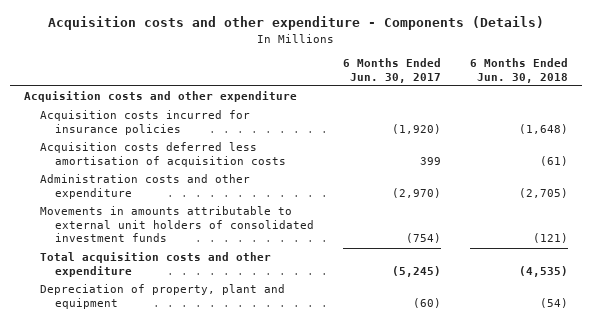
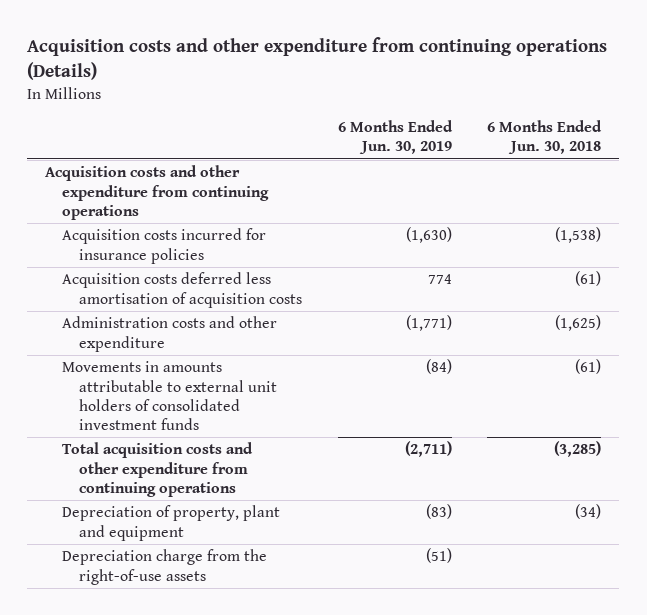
[47,16,544,31] Acquisition costs and other expenditure - Components (Details) -> [27,37,608,81] Acquisition costs and other expenditure from continuing operations (Details)
[342,58,441,83] 6 Months Ended Jun. 30, 2017 -> none
none -> [337,120,453,155] 6 Months Ended Jun. 30, 2019
[24,91,298,103] Acquisition costs and other expenditure -> [45,165,270,220] Acquisition costs and other expenditure from continuing operations
[518,123,568,134] (1,648) -> [555,227,602,244] (1,538)
[518,187,568,198] (2,705) -> [555,315,602,332] (1,625)
[532,233,568,244] (121) -> [575,359,602,375] (61)
[39,252,271,277] Total acquisition costs and other expenditure -> [62,442,254,497] Total acquisition costs and other expenditure from continuing operations
[518,265,568,277] (4,535) -> [554,441,602,458] (3,285)
[539,297,568,308] (54) -> [575,504,602,520] (34)
none -> [62,549,268,585] Depreciation charge from the right-of-use assets

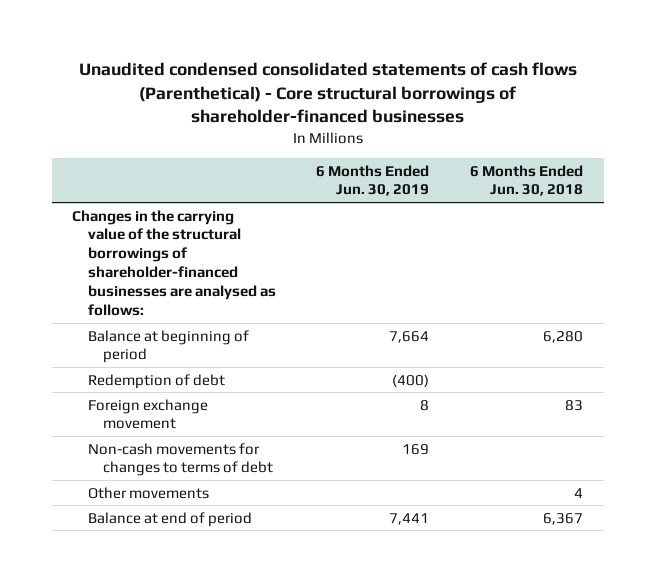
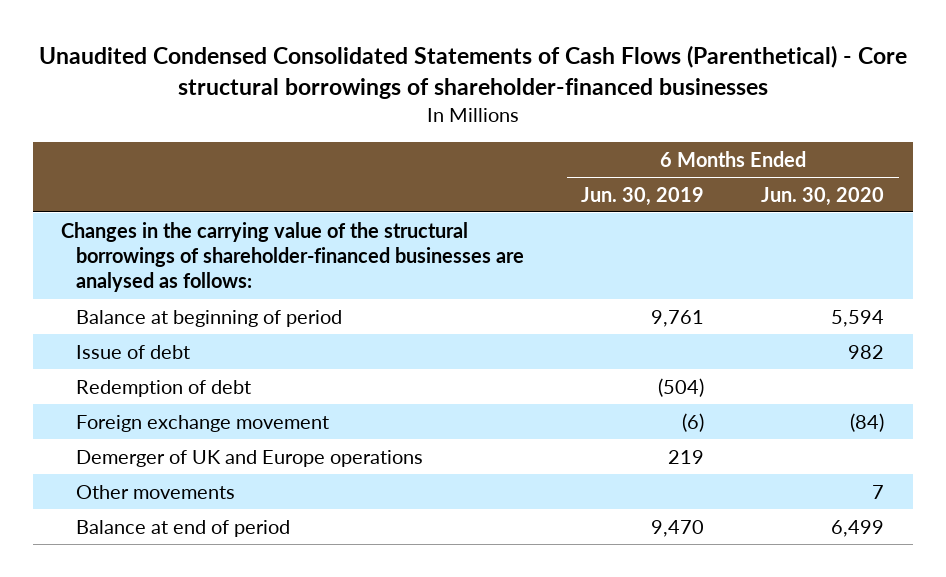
[78,62,577,124] Unaudited condensed consolidated statements of cash flows (Parenthetical) - Core structural borrowings of shareholder-financed businesses -> [38,44,907,100] Unaudited Condensed Consolidated Statements of Cash Flows (Parenthetical) - Core structural borrowings of shareholder-financed businesses
[470,164,584,197] 6 Months Ended Jun. 30, 2018 -> none
none -> [761,186,885,206] Jun. 30, 2020
[87,442,274,477] Non-cash movements for changes to terms of debt -> none
[389,330,430,343] 7,664 -> [651,309,705,327] 9,761
none -> [76,344,191,359] Issue of debt
[392,373,430,387] (400) -> [658,377,705,397] (504)
[420,399,430,411] 8 -> [682,412,705,432] (6)
none -> [76,449,424,467] Demerger of UK and Europe operations
[389,512,430,525] 7,441 -> [651,519,705,537] 9,470

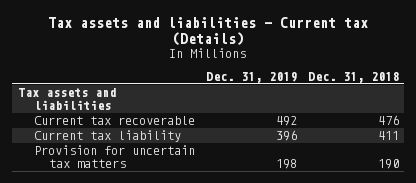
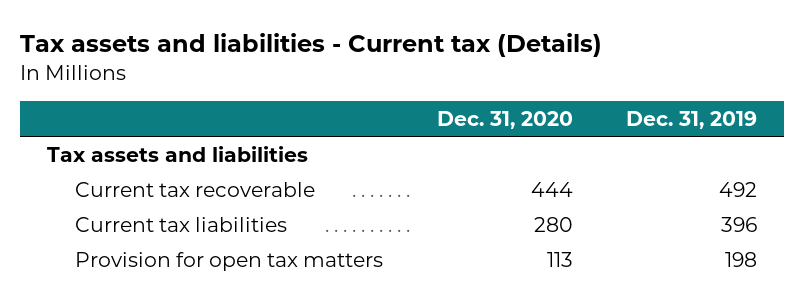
[307,71,399,83] Dec. 31, 2018 -> none
none -> [436,110,573,129] Dec. 31, 2020
[33,130,181,143] Current tax liability -> [74,216,287,232] Current tax liabilities
[33,145,195,168] Provision for uncertain tax matters -> [74,251,383,271] Provision for open tax matters

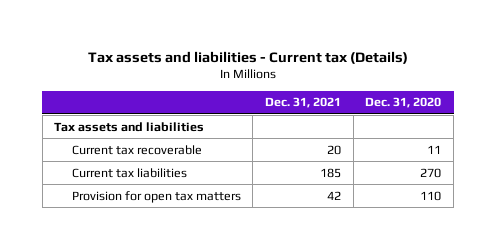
[626,110,758,129] Dec. 31, 2019 -> none
none -> [265,97,342,109] Dec. 31, 2021
[530,181,573,197] 444 -> [427,144,442,154] 11
[533,216,573,232] 280 -> [420,167,442,178] 270
[546,251,573,267] 113 -> [420,190,442,201] 110

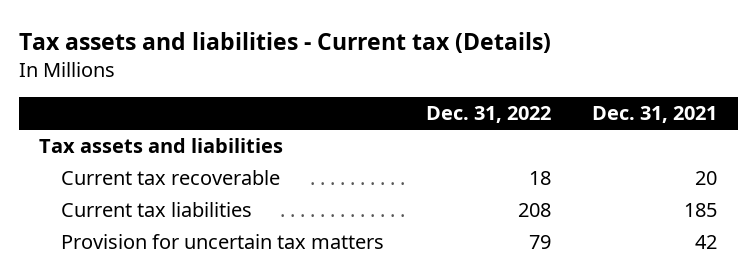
[365,97,442,109] Dec. 31, 2020 -> none
none -> [425,106,551,124] Dec. 31, 2022
[71,190,241,203] Provision for open tax matters -> [61,234,385,250] Provision for uncertain tax matters

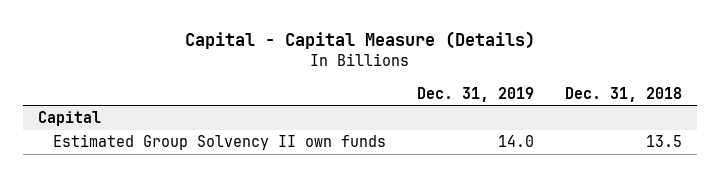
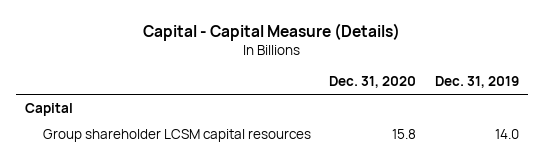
[564,86,682,102] Dec. 31, 2018 -> none
none -> [329,75,417,88] Dec. 31, 2020
[52,134,386,151] Estimated Group Solvency II own funds -> [42,128,311,142] Group shareholder LCSM capital resources

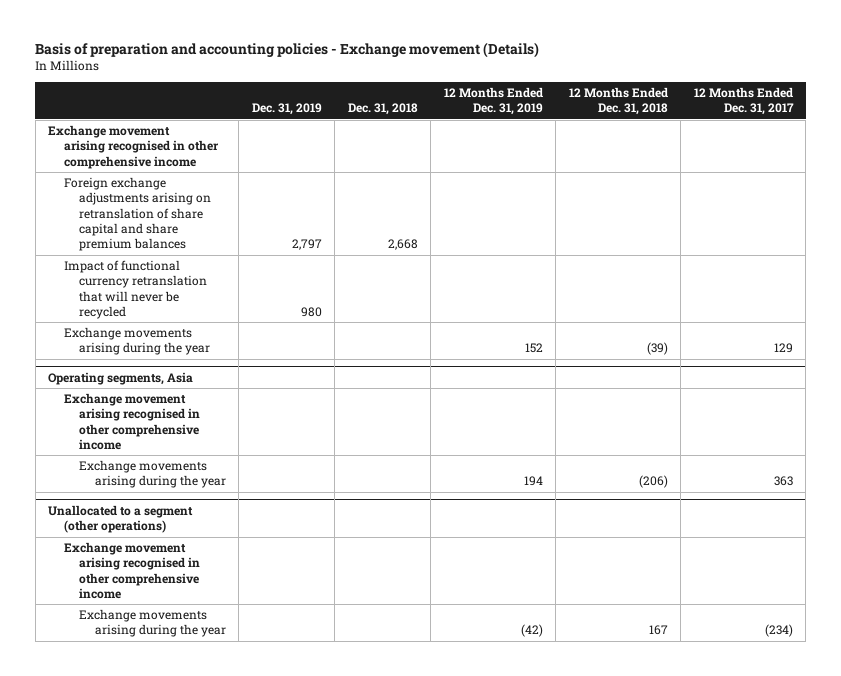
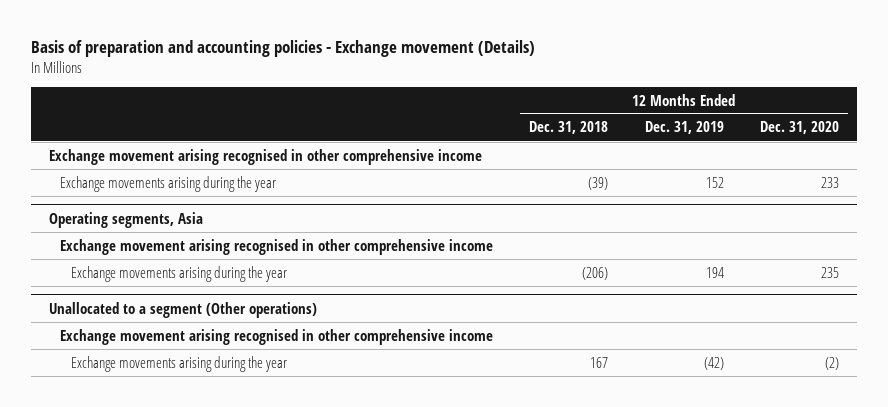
[251,103,322,116] Dec. 31, 2019 -> none
[347,103,418,116] Dec. 31, 2018 -> none
[693,87,794,116] 12 Months Ended Dec. 31, 2017 -> none
none -> [760,121,840,135] Dec. 31, 2020
[63,177,212,252] Foreign exchange adjustments arising on retranslation of share capital and share premium balances -> none
[63,260,208,319] Impact of functional currency retranslation that will never be recycled -> none
[48,504,194,533] Unallocated to a segment (other operations) -> [48,301,317,318] Unallocated to a segment (Other operations)

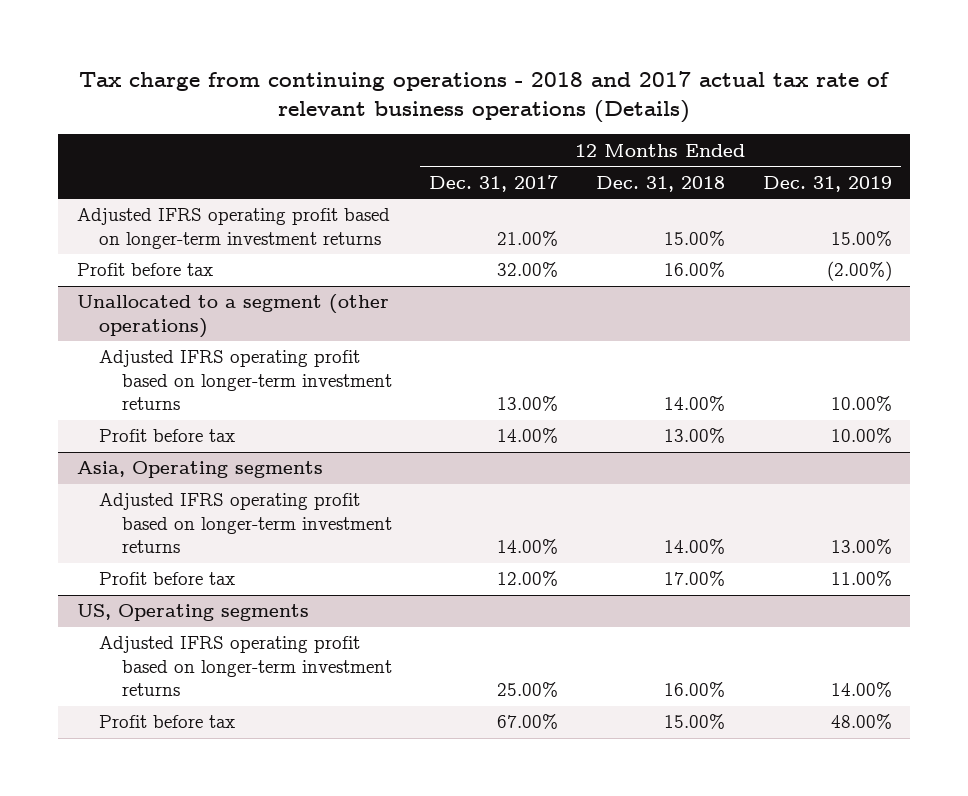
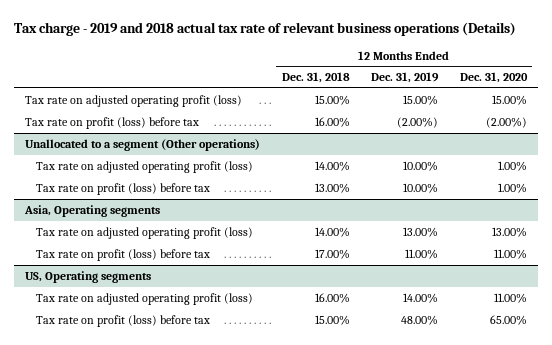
[79,70,890,123] Tax charge from continuing operations - 2018 and 2017 actual tax rate of relevant business operations (Details) -> [14,21,517,36] Tax charge - 2019 and 2018 actual tax rate of relevant business operations (Details)
[429,174,559,192] Dec. 31, 2017 -> none
none -> [459,72,528,84] Dec. 31, 2020
[76,208,390,249] Adjusted IFRS operating profit based on longer-term investment returns -> [25,94,243,107] Tax rate on adjusted operating profit (loss)
[76,263,213,277] Profit before tax -> [25,116,200,129] Tax rate on profit (loss) before tax
[76,294,389,338] Unallocated to a segment (other operations) -> [25,138,261,151] Unallocated to a segment (Other operations)
[99,350,392,410] Adjusted IFRS operating profit based on longer-term investment returns -> [36,160,254,173] Tax rate on adjusted operating profit (loss)
[99,429,236,443] Profit before tax -> [36,182,211,195] Tax rate on profit (loss) before tax
[99,493,392,553] Adjusted IFRS operating profit based on longer-term investment returns -> [36,226,254,239] Tax rate on adjusted operating profit (loss)
[99,572,236,586] Profit before tax -> [36,248,211,261] Tax rate on profit (loss) before tax
[99,636,392,696] Adjusted IFRS operating profit based on longer-term investment returns -> [36,292,254,305] Tax rate on adjusted operating profit (loss)
[99,715,236,729] Profit before tax -> [36,314,211,327] Tax rate on profit (loss) before tax

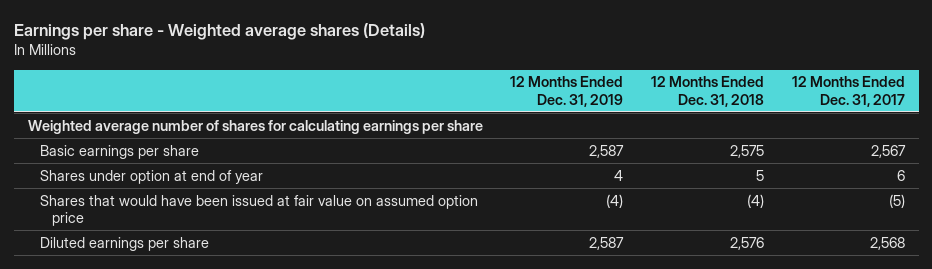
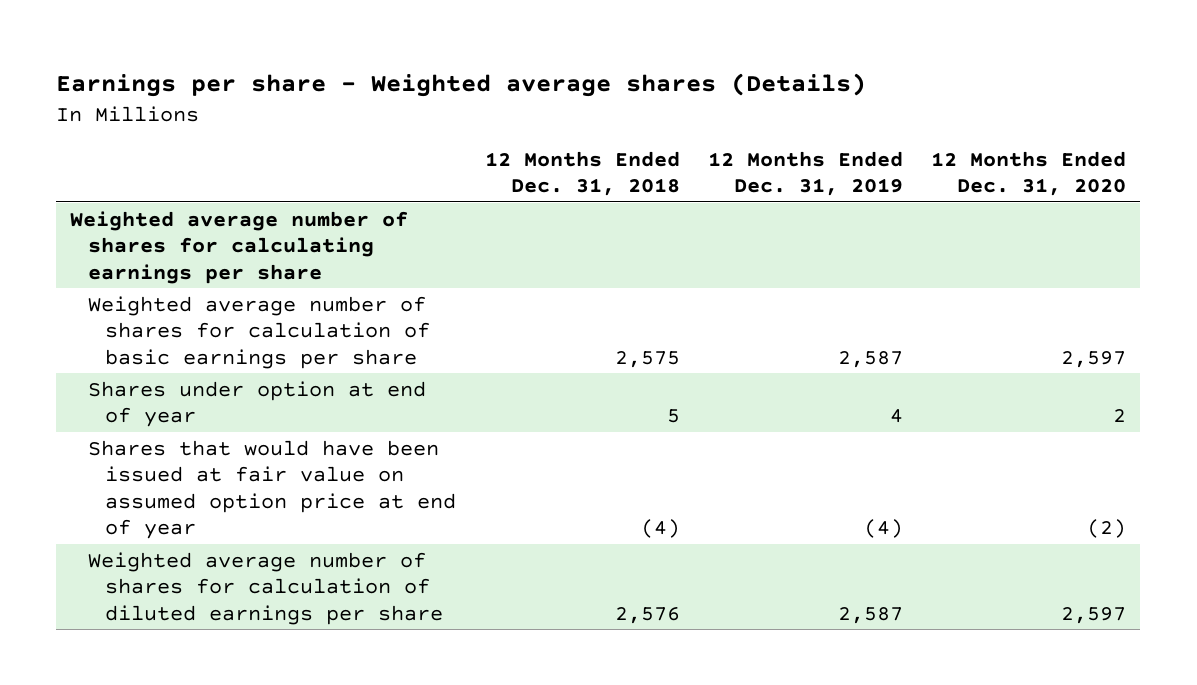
[791,76,905,107] 12 Months Ended Dec. 31, 2017 -> none
none -> [931,150,1127,196] 12 Months Ended Dec. 31, 2020
[39,144,199,159] Basic earnings per share -> [87,295,431,369] Weighted average number of shares for calculation of basic earnings per share
[39,194,478,227] Shares that would have been issued at fair value on assumed option price -> [87,439,457,539] Shares that would have been issued at fair value on assumed option price at end of year
[39,236,209,251] Diluted earnings per share -> [87,551,444,625] Weighted average number of shares for calculation of diluted earnings per share

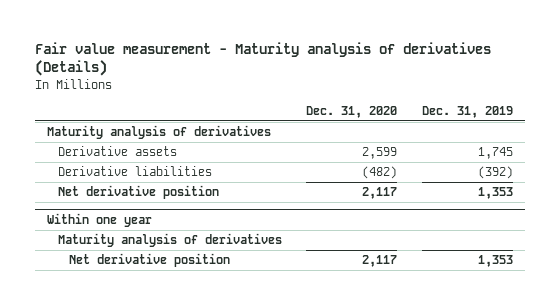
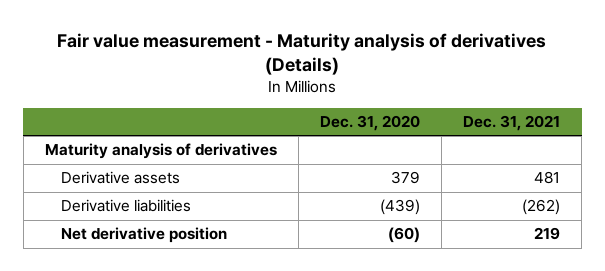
[421,106,513,119] Dec. 31, 2019 -> none
none -> [463,115,561,132] Dec. 31, 2021
[47,213,153,228] Within one year -> none
[58,233,283,248] Maturity analysis of derivatives -> none
[69,253,231,268] Net derivative position -> none
[362,147,398,160] 2,599 -> [390,171,420,185] 379
[362,166,398,180] (482) -> [379,199,420,216] (439)
[362,187,398,200] 2,117 -> [387,227,420,244] (60)

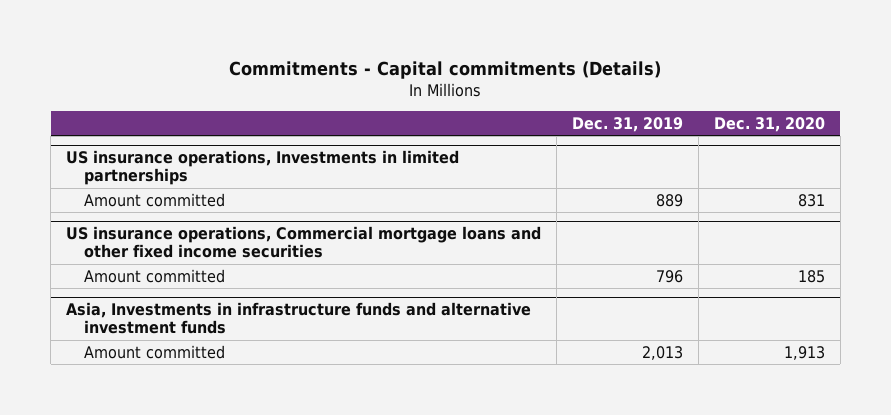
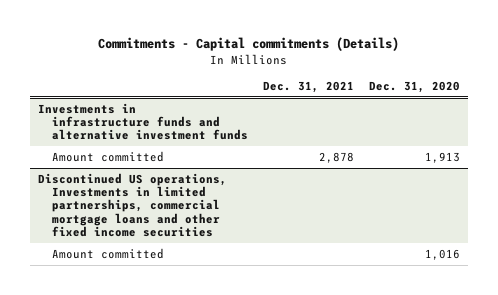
[571,116,683,132] Dec. 31, 2019 -> none
none -> [263,81,355,94] Dec. 31, 2021
[66,149,460,186] US insurance operations, Investments in limited partnerships -> none
[84,192,226,207] Amount committed -> none
[66,225,542,259] US insurance operations, Commercial mortgage loans and other fixed income securities -> none
[84,268,226,283] Amount committed -> none
[66,301,532,335] Asia, Investments in infrastructure funds and alternative investment funds -> [38,102,248,141] Investments in infrastructure funds and alternative investment funds
none -> [38,172,228,238] Discontinued US operations, Investments in limited partnerships, commercial mortgage loans and other fixed income securities
none -> [51,247,164,259] Amount committed

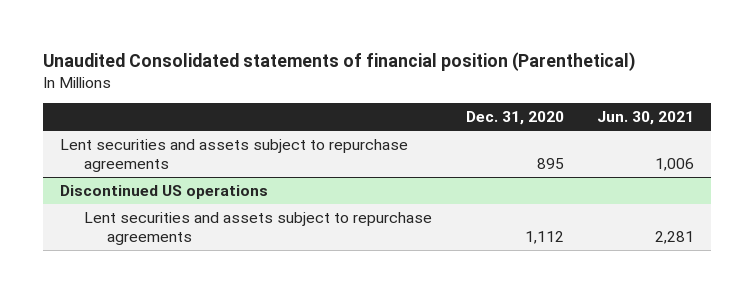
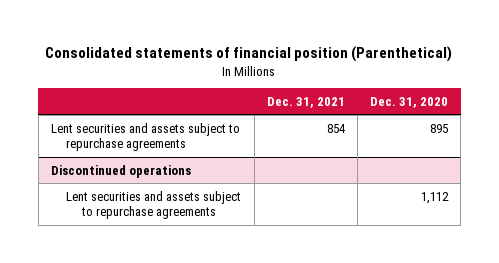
[43,52,637,72] Unaudited Consolidated statements of financial position (Parenthetical) -> [45,46,453,63] Consolidated statements of financial position (Parenthetical)
[597,111,695,126] Jun. 30, 2021 -> none
none -> [266,96,345,108] Dec. 31, 2021
[60,184,269,199] Discontinued US operations -> [50,164,191,178] Discontinued operations

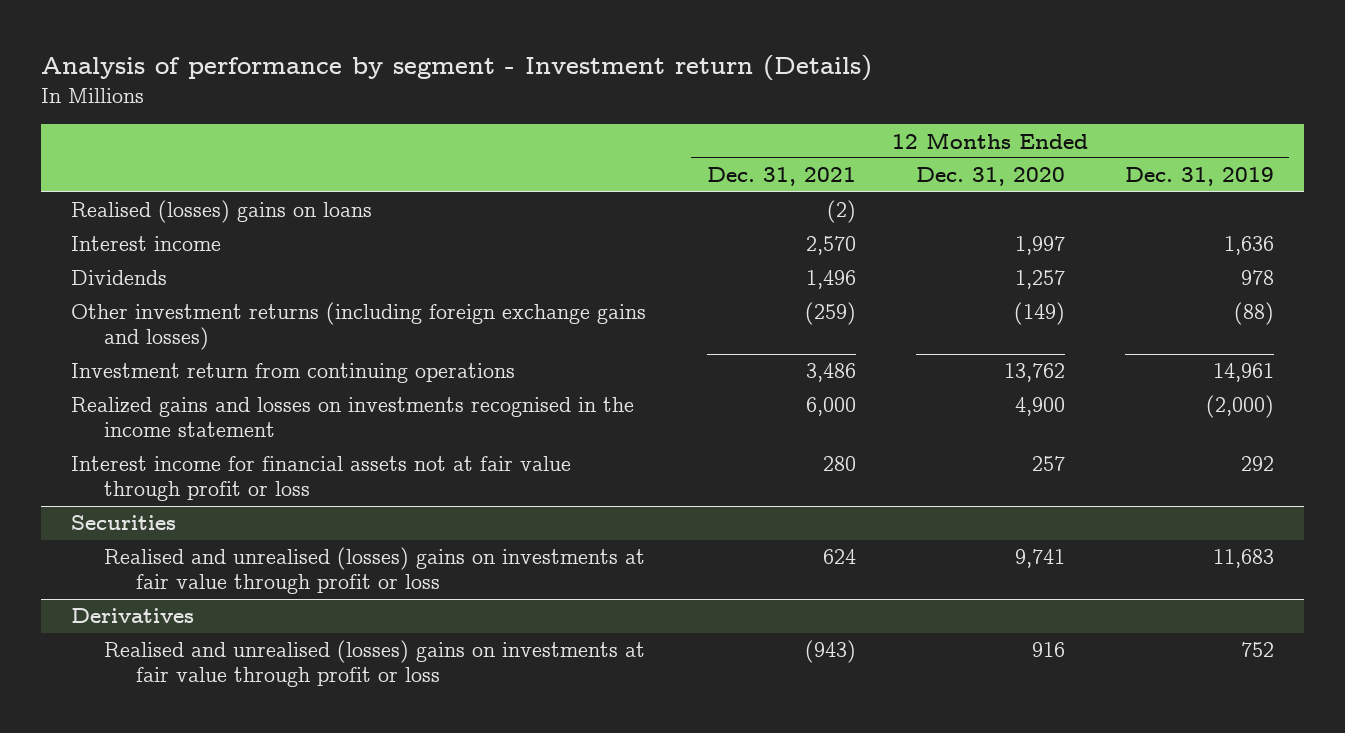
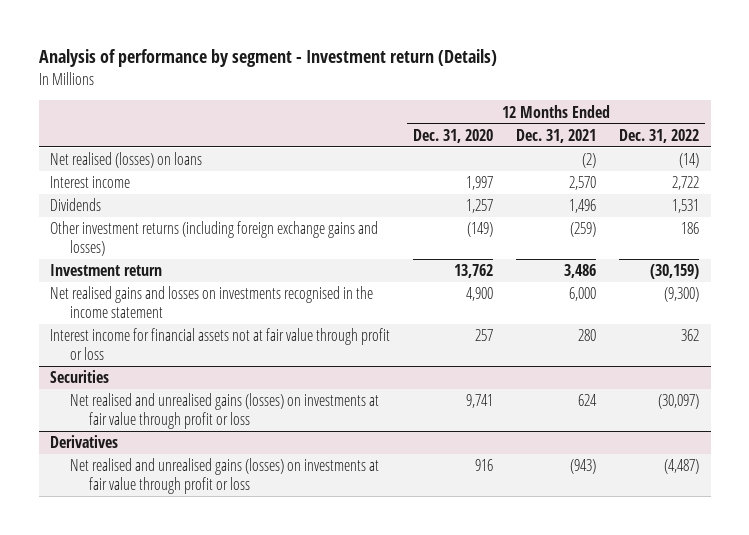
[1125,167,1275,187] Dec. 31, 2019 -> none
none -> [619,128,700,143] Dec. 31, 2022
[71,200,373,224] Realised (losses) gains on loans -> [50,152,203,169] Net realised (losses) on loans
[71,363,516,384] Investment return from continuing operations -> [50,264,163,277] Investment return
[71,397,635,438] Realized gains and losses on investments recognised in the income statement -> [50,286,374,318] Net realised gains and losses on investments recognised in the income statement
[103,547,645,595] Realised and unrealised (losses) gains on investments at fair value through profit or loss -> [69,393,379,429] Net realised and unrealised gains (losses) on investments at fair value through profit or loss
[103,640,645,688] Realised and unrealised (losses) gains on investments at fair value through profit or loss -> [69,458,379,494] Net realised and unrealised gains (losses) on investments at fair value through profit or loss

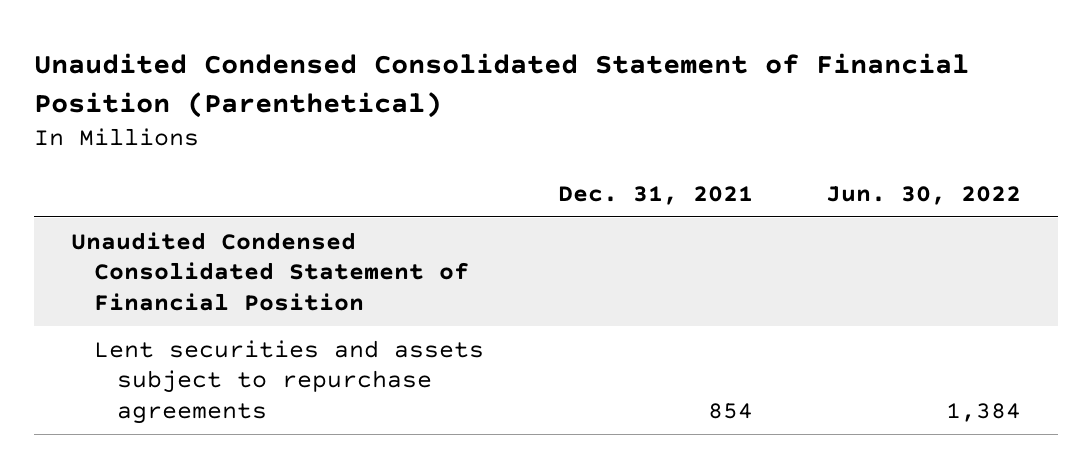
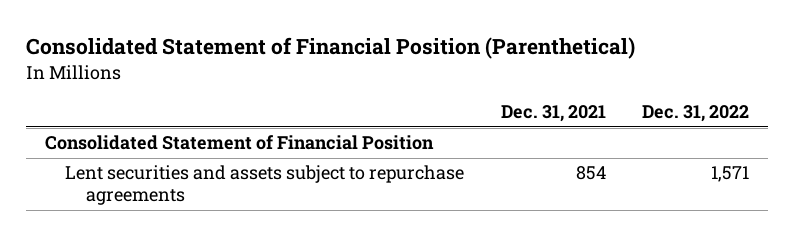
[33,52,969,118] Unaudited Condensed Consolidated Statement of Financial Position (Parenthetical) -> [26,37,636,60] Consolidated Statement of Financial Position (Parenthetical)
[826,186,1022,206] Jun. 30, 2022 -> none
none -> [642,105,750,123] Dec. 31, 2022
[70,231,469,312] Unaudited Condensed Consolidated Statement of Financial Position -> [44,135,434,151] Consolidated Statement of Financial Position

